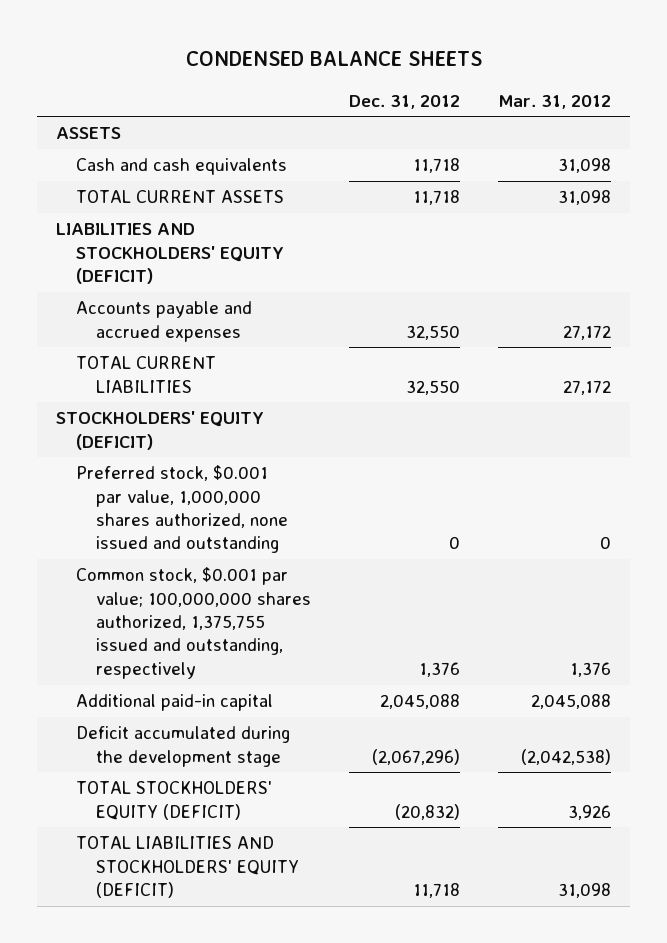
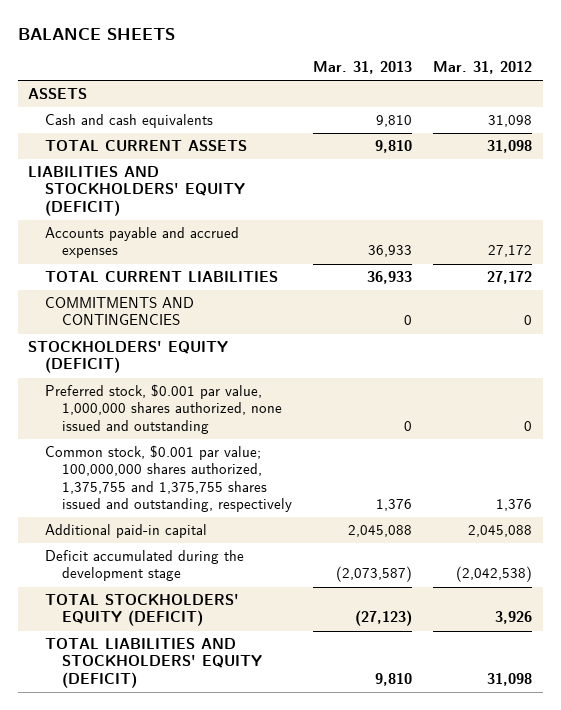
[185,50,482,66] CONDENSED BALANCE SHEETS -> [17,27,175,40] BALANCE SHEETS
[349,94,461,109] Dec. 31, 2012 -> none
none -> [313,61,413,75] Mar. 31, 2013
none -> [45,297,195,326] COMMITMENTS AND CONTINGENCIES
[76,567,312,679] Common stock, $0.001 par value; 100,000,000 shares authorized, 1,375,755 issued and outstanding, respectively -> [45,445,293,513] Common stock, $0.001 par value; 100,000,000 shares authorized, 1,375,755 and 1,375,755 shares issued and outstanding, respectively

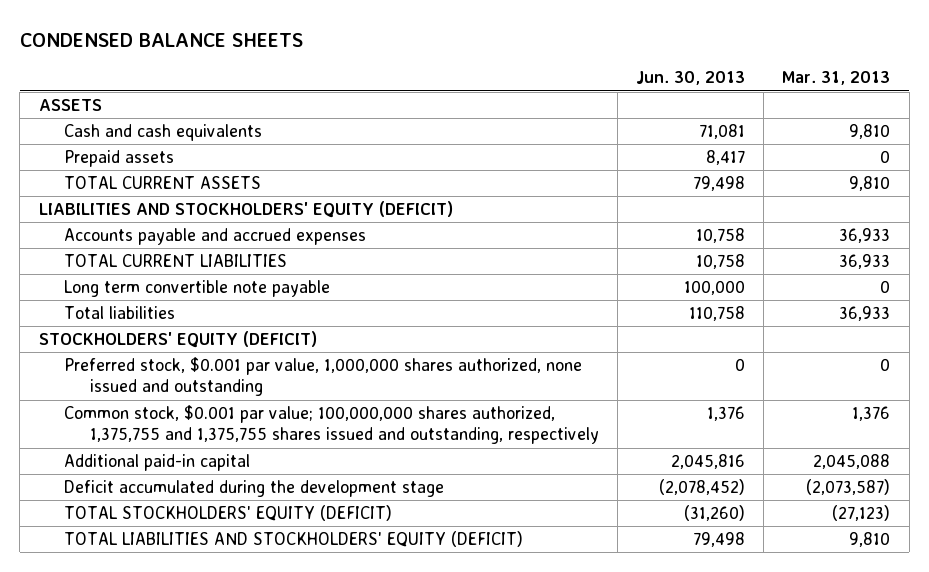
[17,27,175,40] BALANCE SHEETS -> [19,33,303,48] CONDENSED BALANCE SHEETS
[433,61,533,75] Mar. 31, 2012 -> none
none -> [636,71,746,86] Jun. 30, 2013
none -> [64,150,175,168] Prepaid assets
[45,297,195,326] COMMITMENTS AND CONTINGENCIES -> none
none -> [64,280,331,298] Long term convertible note payable
none -> [64,306,176,320] Total liabilities

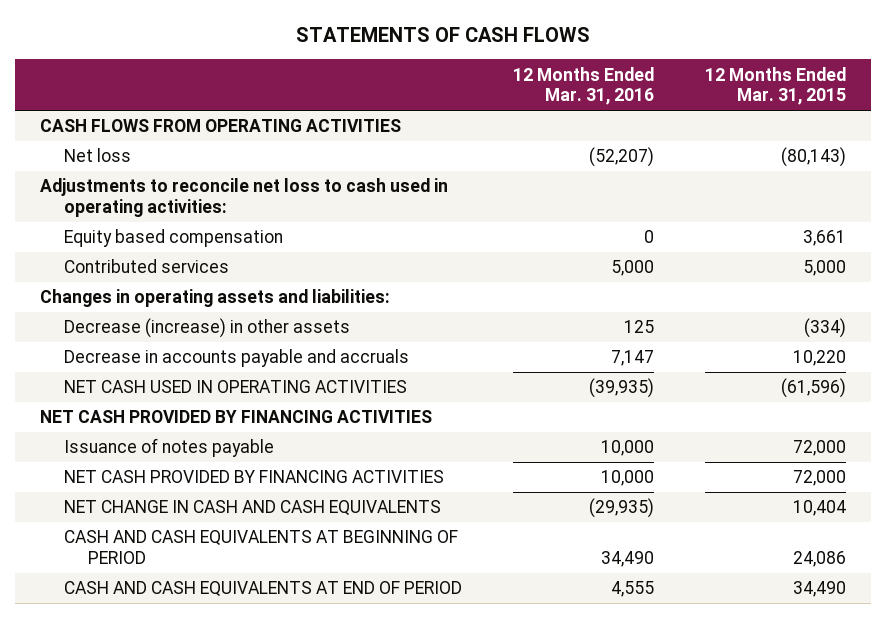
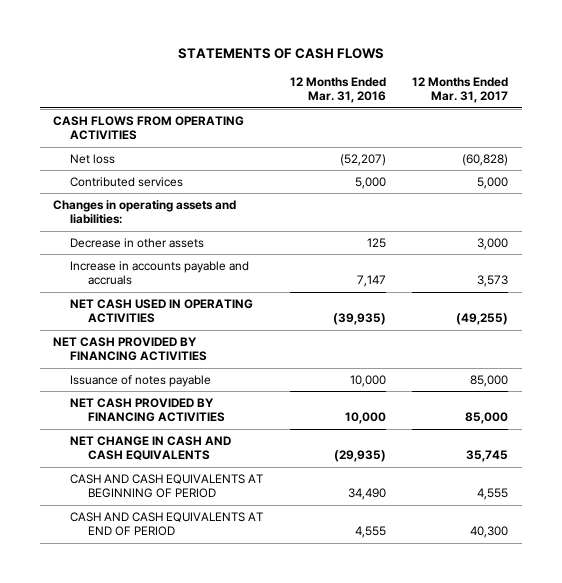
[704,66,846,106] 12 Months Ended Mar. 31, 2015 -> none
none -> [412,76,509,104] 12 Months Ended Mar. 31, 2017
[40,178,449,218] Adjustments to reconcile net loss to cash used in operating activities: -> none
[64,229,284,248] Equity based compensation -> none
[64,318,351,339] Decrease (increase) in other assets -> [70,237,205,248] Decrease in other assets
[64,349,410,368] Decrease in accounts payable and accruals -> [70,260,250,286] Increase in accounts payable and accruals

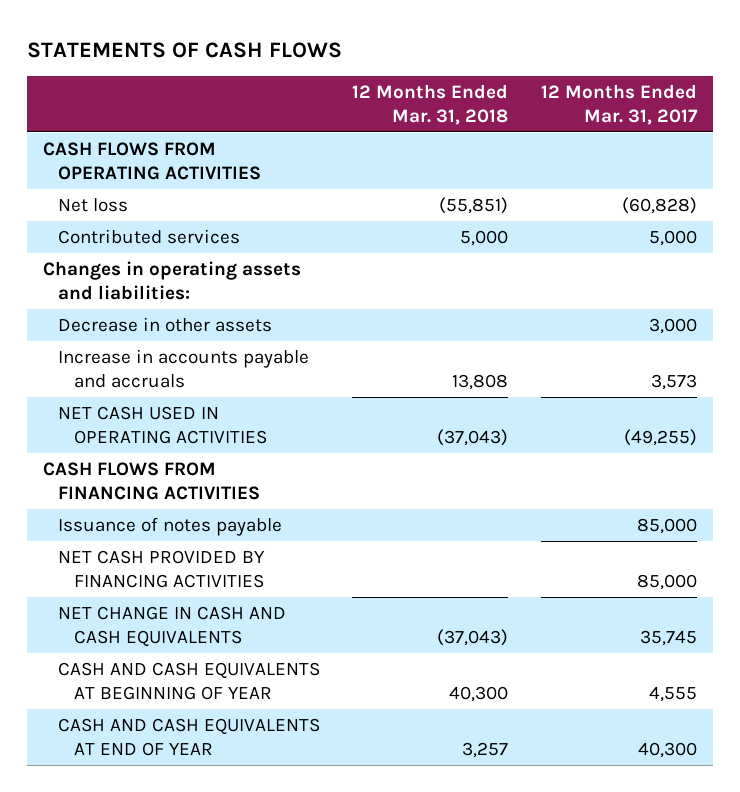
[289,76,386,104] 12 Months Ended Mar. 31, 2016 -> none
none -> [352,83,509,125] 12 Months Ended Mar. 31, 2018
[53,336,208,362] NET CASH PROVIDED BY FINANCING ACTIVITIES -> [42,462,261,500] CASH FLOWS FROM FINANCING ACTIVITIES
[70,473,264,499] CASH AND CASH EQUIVALENTS AT BEGINNING OF PERIOD -> [58,662,321,700] CASH AND CASH EQUIVALENTS AT BEGINNING OF YEAR
[70,511,264,537] CASH AND CASH EQUIVALENTS AT END OF PERIOD -> [58,718,321,756] CASH AND CASH EQUIVALENTS AT END OF YEAR

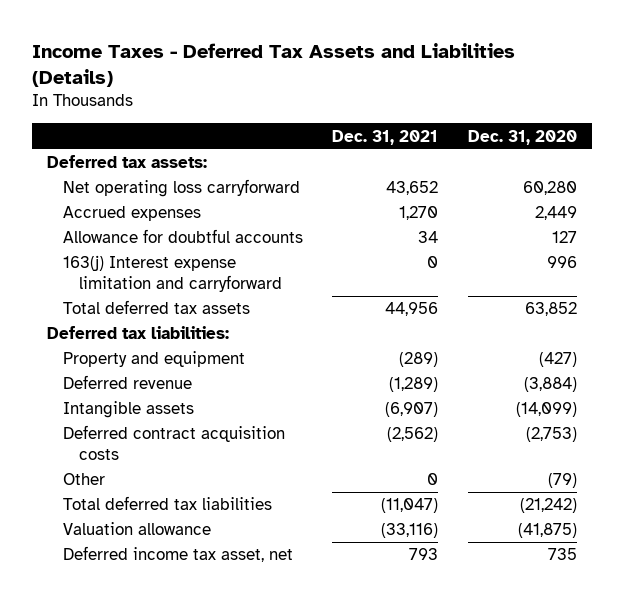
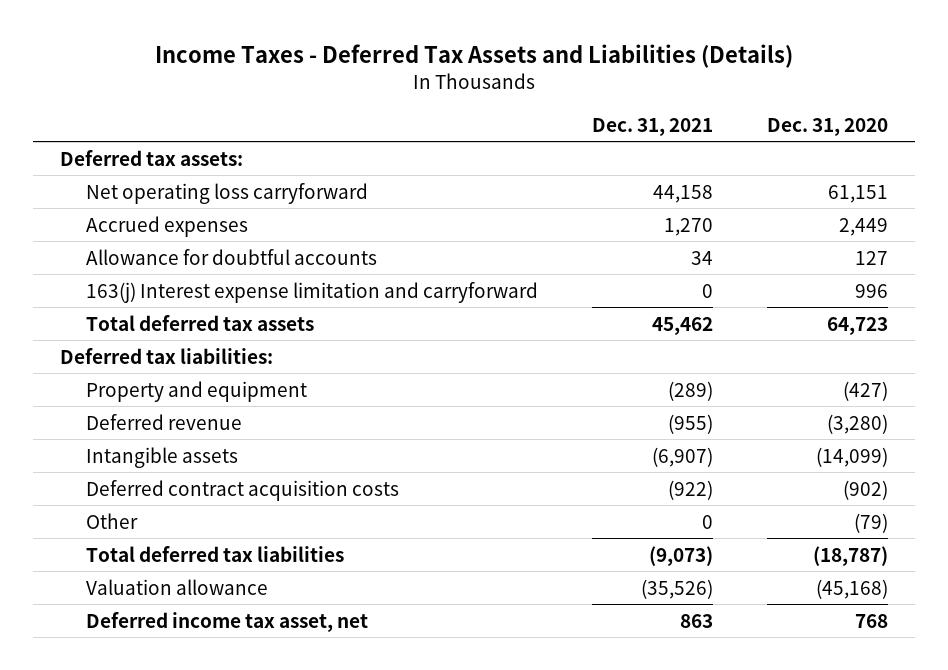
[386,181,439,196] 43,652 -> [653,184,714,203] 44,158
[522,181,577,196] 60,280 -> [828,184,889,203] 61,151
[385,302,439,317] 44,956 -> [652,316,714,335] 45,462
[524,302,577,317] 63,852 -> [827,316,889,335] 64,723
[389,377,439,393] (1,289) -> [668,413,714,434] (955)
[523,377,577,393] (3,884) -> [827,413,889,434] (3,280)
[387,427,439,443] (2,562) -> [668,479,714,500] (922)
[525,427,577,443] (2,753) -> [843,479,889,500] (902)
[381,498,439,514] (11,047) -> [649,545,714,566] (9,073)
[519,498,577,514] (21,242) -> [813,545,889,566] (18,787)
[381,523,439,539] (33,116) -> [641,578,714,599] (35,526)
[517,523,577,539] (41,875) -> [816,578,889,599] (45,168)
[409,548,439,561] 793 -> [680,613,714,628] 863
[547,548,577,561] 735 -> [855,613,889,628] 768

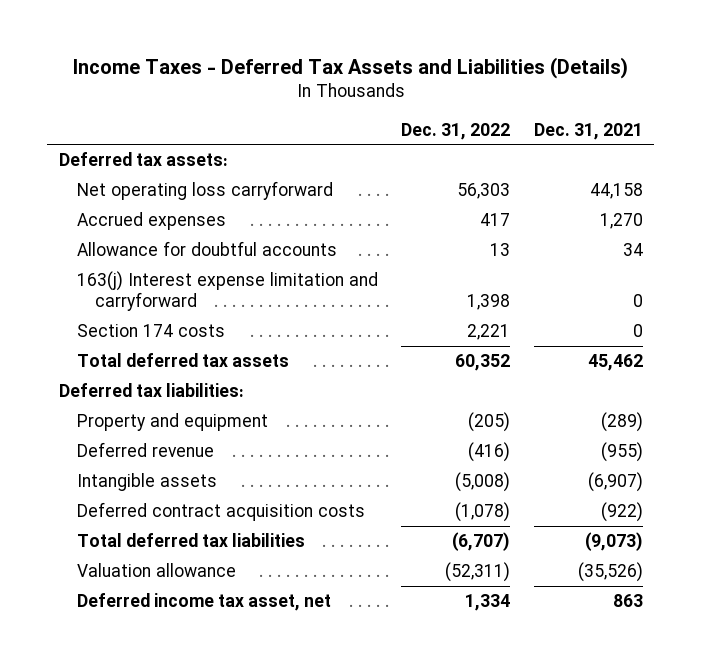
[767,117,889,136] Dec. 31, 2020 -> none
none -> [401,122,511,140] Dec. 31, 2022
none -> [76,324,225,338] Section 174 costs
[86,512,139,529] Other -> none

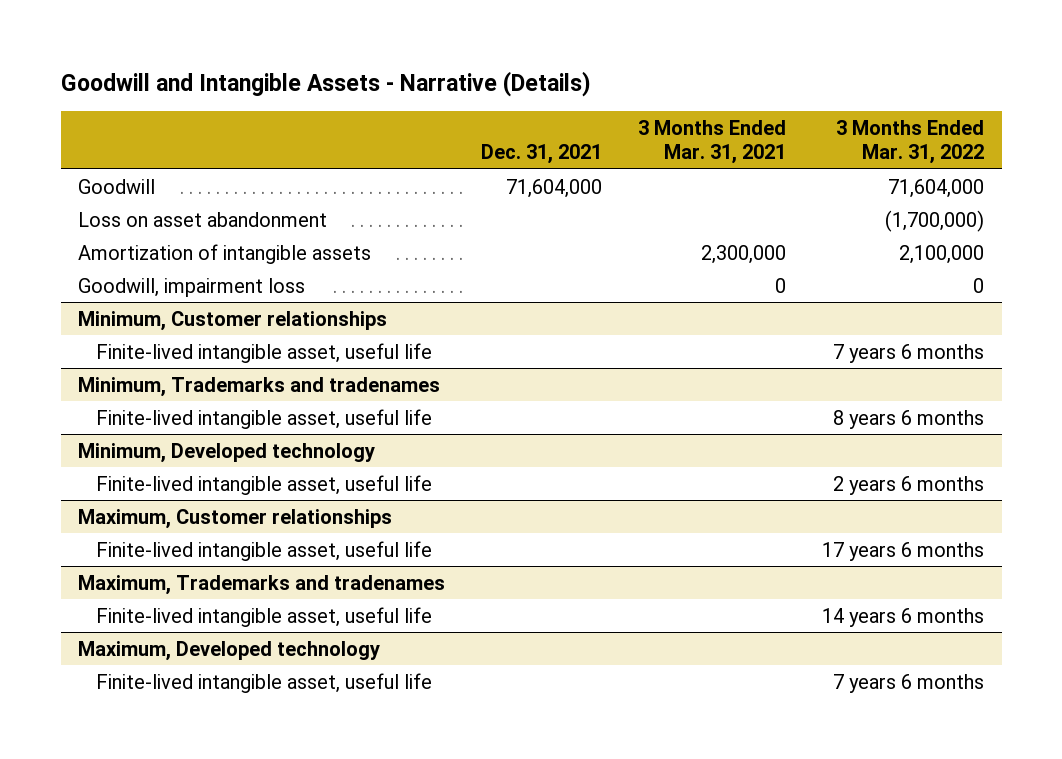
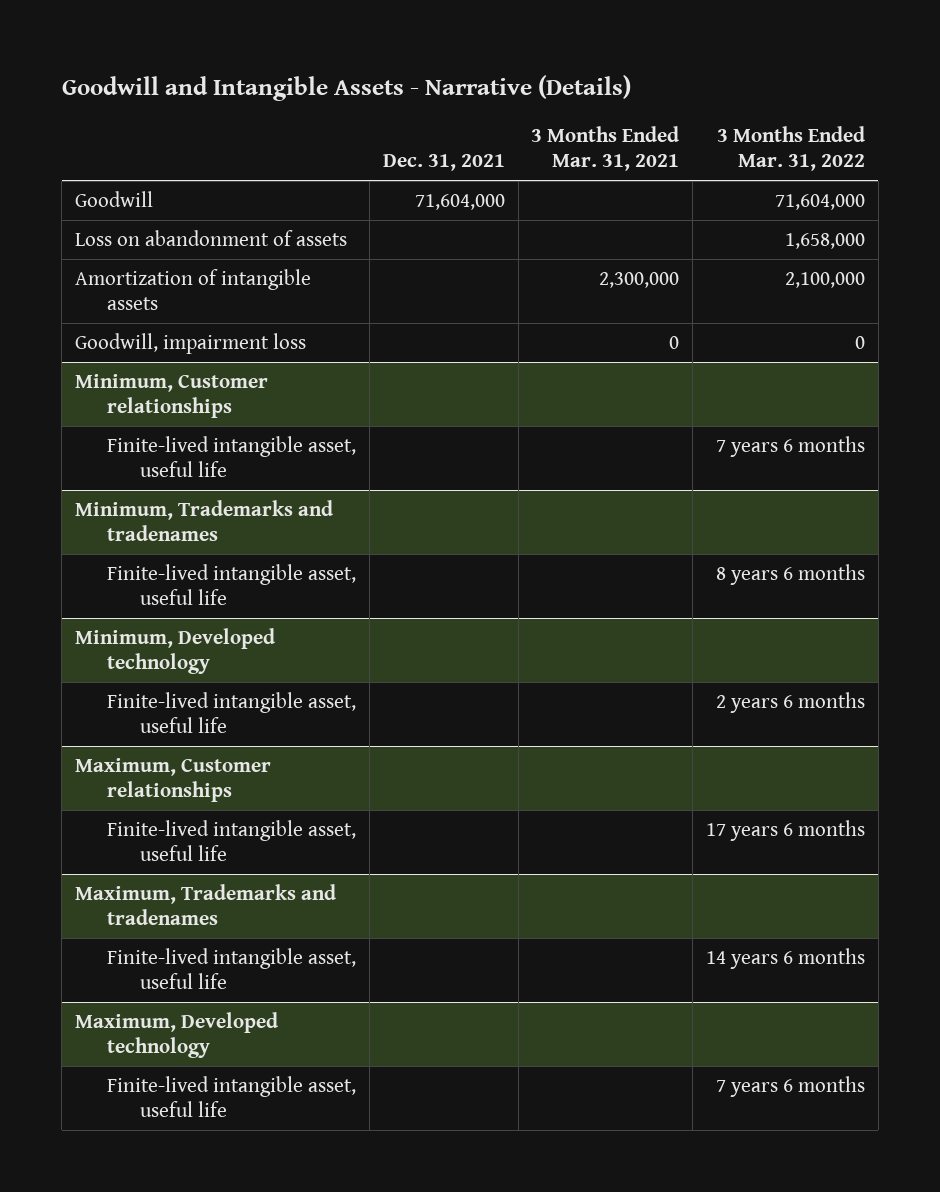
[78,211,328,227] Loss on asset abandonment -> [75,230,348,247] Loss on abandonment of assets
[884,209,984,232] (1,700,000) -> [785,233,866,250] 1,658,000

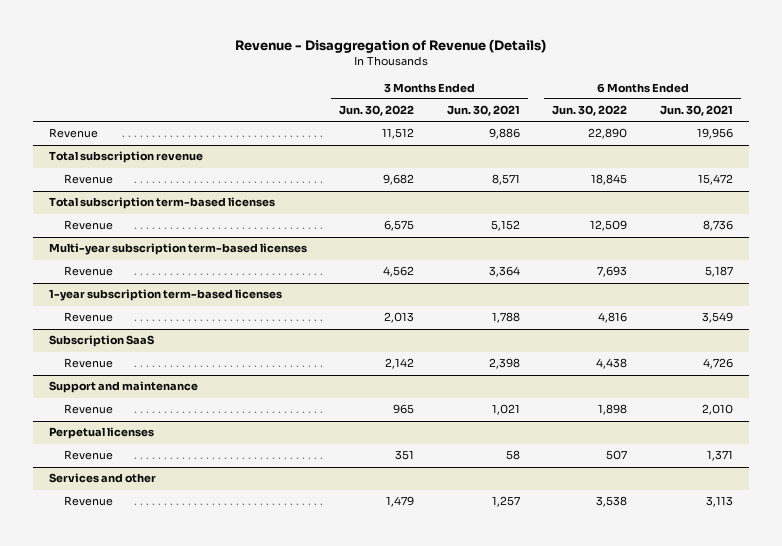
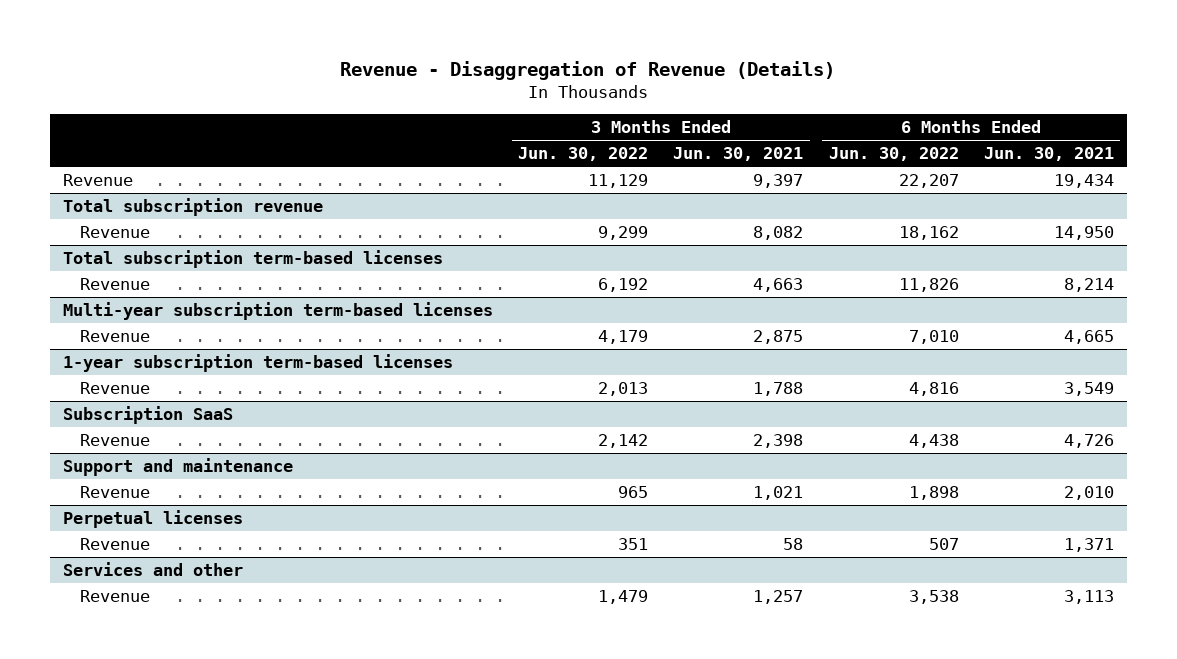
[382,128,415,140] 11,512 -> [588,174,649,189] 11,129
[488,128,520,140] 9,886 -> [753,174,804,189] 9,397
[588,128,628,140] 22,890 -> [898,174,959,189] 22,207
[696,128,733,140] 19,956 -> [1054,174,1115,189] 19,434
[383,174,415,186] 9,682 -> [598,226,649,241] 9,299
[491,174,520,186] 8,571 -> [753,226,804,241] 8,082
[591,174,628,186] 18,845 -> [898,226,959,241] 18,162
[697,174,733,186] 15,472 -> [1054,226,1115,241] 14,950
[384,220,415,232] 6,575 -> [598,278,649,293] 6,192
[490,220,520,232] 5,152 -> [753,278,804,293] 4,663
[590,220,628,232] 12,509 -> [898,278,959,293] 11,826
[702,220,733,232] 8,736 -> [1064,278,1115,293] 8,214
[383,266,415,278] 4,562 -> [598,330,649,345] 4,179
[488,266,520,278] 3,364 -> [753,330,804,345] 2,875
[597,266,628,278] 7,693 -> [908,330,959,345] 7,010
[704,266,733,278] 5,187 -> [1064,330,1115,345] 4,665

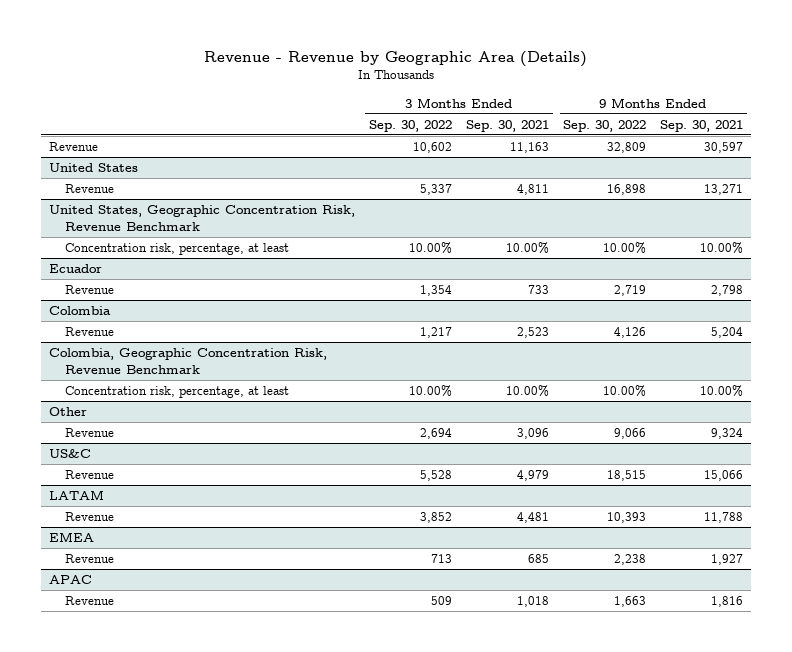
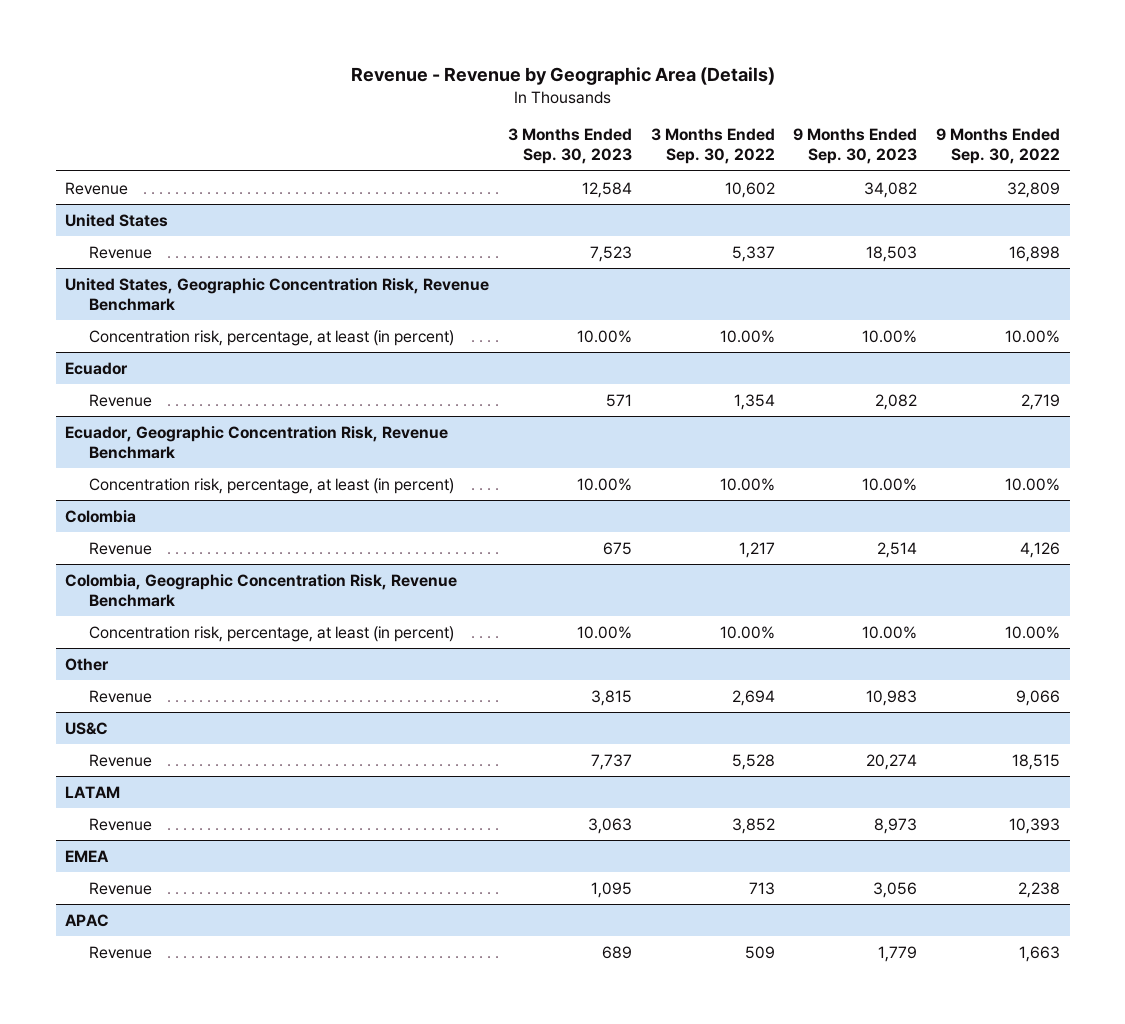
[465,119,549,132] Sep. 30, 2021 -> none
[660,119,744,132] Sep. 30, 2021 -> none
none -> [507,128,632,165] 3 Months Ended Sep. 30, 2023
none -> [793,128,918,165] 9 Months Ended Sep. 30, 2023
[65,243,290,256] Concentration risk, percentage, at least -> [89,329,455,346] Concentration risk, percentage, at least (in percent)
none -> [65,425,449,459] Ecuador, Geographic Concentration Risk, Revenue Benchmark
none -> [89,477,455,494] Concentration risk, percentage, at least (in percent)
[65,386,290,399] Concentration risk, percentage, at least -> [89,625,455,642] Concentration risk, percentage, at least (in percent)

